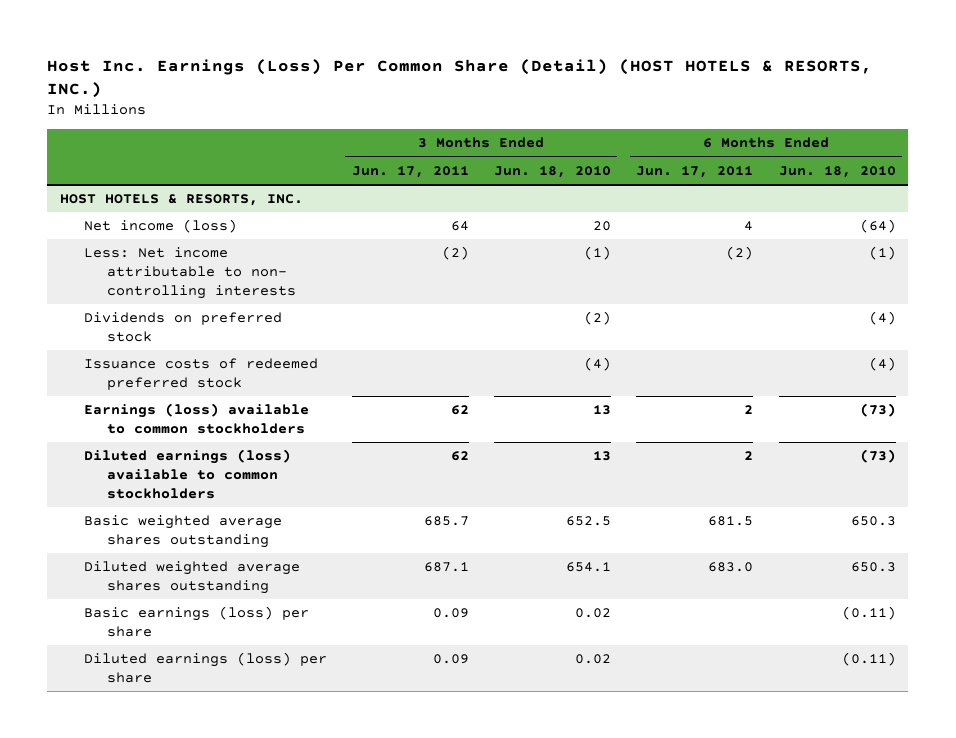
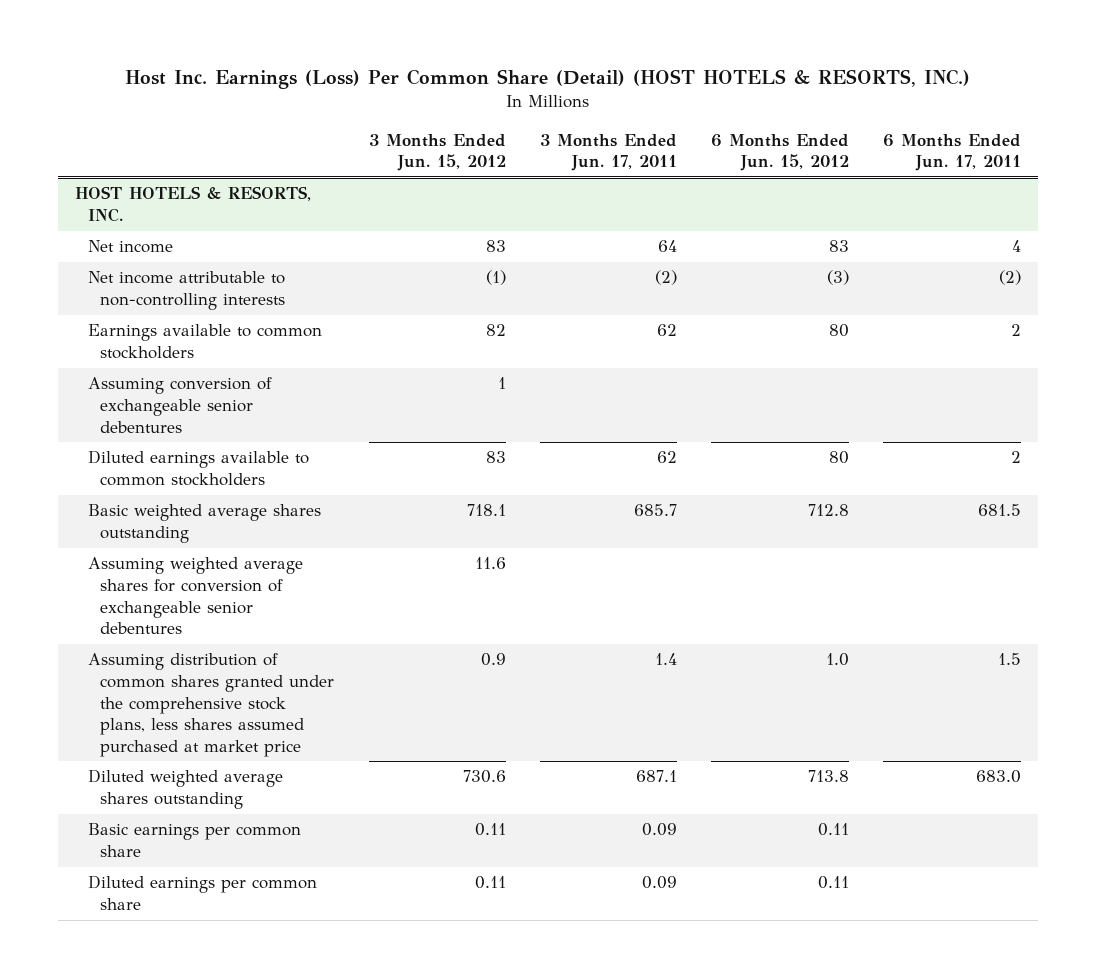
[494,165,612,178] Jun. 18, 2010 -> none
[778,165,896,178] Jun. 18, 2010 -> none
none -> [368,133,506,172] 3 Months Ended Jun. 15, 2012
none -> [710,133,849,172] 6 Months Ended Jun. 15, 2012
[83,312,282,342] Dividends on preferred stock -> none
[83,358,318,390] Issuance costs of redeemed preferred stock -> none
[83,219,237,234] Net income (loss) -> [87,240,173,254] Net income
[83,247,297,299] Less: Net income attributable to non- controlling interests -> [87,271,286,310] Net income attributable to non-controlling interests
[83,403,309,434] Earnings (loss) available to common stockholders -> [87,324,322,359] Earnings available to common stockholders
none -> [87,377,272,433] Assuming conversion of exchangeable senior debentures
[83,449,291,499] Diluted earnings (loss) available to common stockholders -> [87,450,309,486] Diluted earnings available to common stockholders
none -> [87,557,303,635] Assuming weighted average shares for conversion of exchangeable senior debentures
none -> [87,653,335,757] Assuming distribution of common shares granted under the comprehensive stock plans, less shares assumed purchased at market price
[83,606,309,637] Basic earnings (loss) per share -> [87,823,301,857] Basic earnings per common share
[83,652,327,683] Diluted earnings (loss) per share -> [87,875,317,910] Diluted earnings per common share

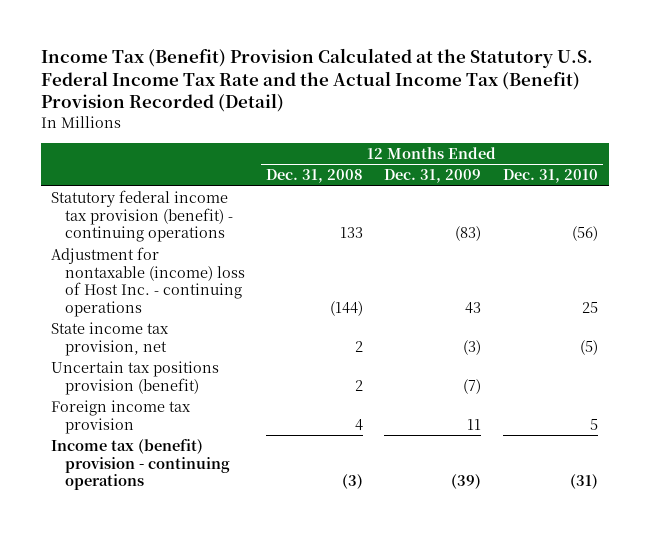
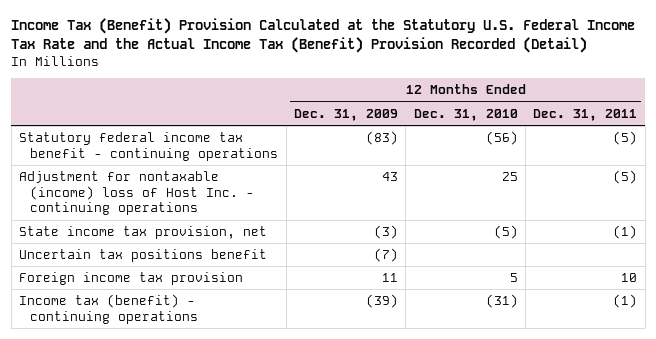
[266,169,364,184] Dec. 31, 2008 -> none
none -> [533,108,638,121] Dec. 31, 2011
[51,190,233,243] Statutory federal income tax provision (benefit) - continuing operations -> [19,132,279,161] Statutory federal income tax benefit - continuing operations
[51,361,220,395] Uncertain tax positions provision (benefit) -> [19,249,268,263] Uncertain tax positions benefit
[51,439,230,491] Income tax (benefit) provision - continuing operations -> [19,294,199,324] Income tax (benefit) - continuing operations

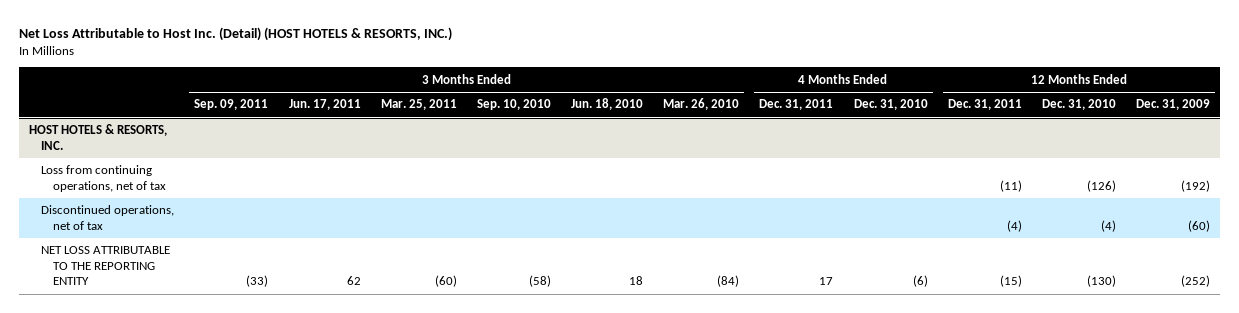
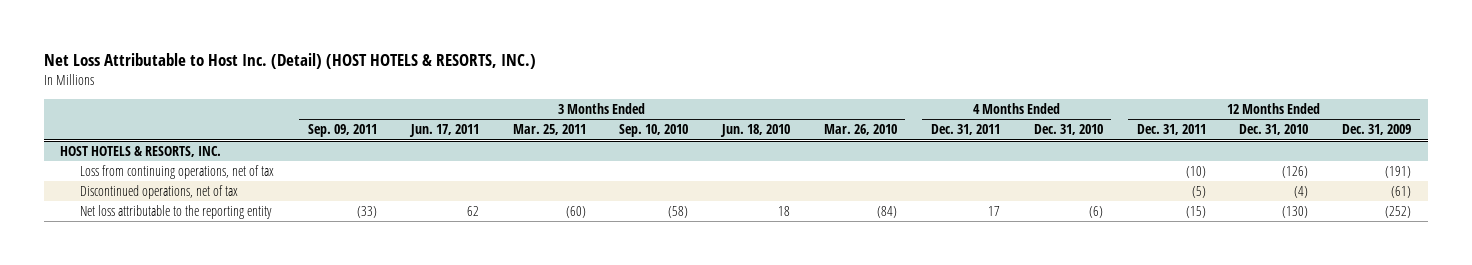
[999,179,1022,192] (11) -> [1185,166,1206,179] (10)
[1181,179,1211,192] (192) -> [1385,166,1412,179] (191)
[1006,219,1022,232] (4) -> [1191,186,1206,199] (5)
[1188,219,1211,232] (60) -> [1391,186,1412,199] (61)
[41,246,171,286] NET LOSS ATTRIBUTABLE TO THE REPORTING ENTITY -> [80,205,273,220] Net loss attributable to the reporting entity

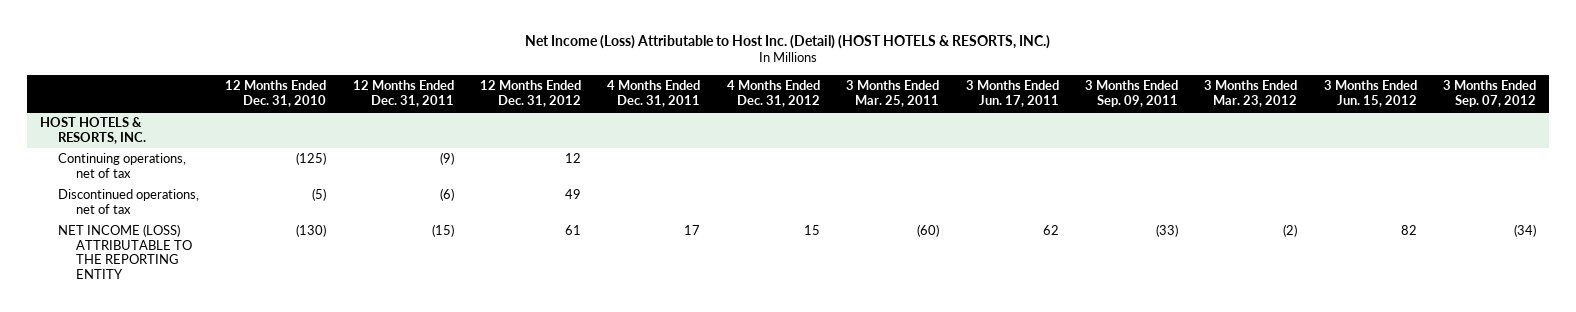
[43,52,536,69] Net Loss Attributable to Host Inc. (Detail) (HOST HOTELS & RESORTS, INC.) -> [524,34,1050,49] Net Income (Loss) Attributable to Host Inc. (Detail) (HOST HOTELS & RESORTS, INC.)
[619,124,689,138] Sep. 10, 2010 -> none
[720,124,791,138] Jun. 18, 2010 -> none
[824,124,898,136] Mar. 26, 2010 -> none
[1033,124,1103,136] Dec. 31, 2010 -> none
[1342,124,1412,136] Dec. 31, 2009 -> none
none -> [480,80,582,107] 12 Months Ended Dec. 31, 2012
none -> [726,80,820,107] 4 Months Ended Dec. 31, 2012
none -> [1204,80,1298,107] 3 Months Ended Mar. 23, 2012
none -> [1323,80,1417,107] 3 Months Ended Jun. 15, 2012
none -> [1443,80,1537,107] 3 Months Ended Sep. 07, 2012
[80,165,275,180] Loss from continuing operations, net of tax -> [57,153,186,178] Continuing operations, net of tax
[1185,166,1206,179] (10) -> [439,152,454,166] (9)
[1282,166,1309,179] (126) -> [296,152,327,166] (125)
[1191,186,1206,199] (5) -> [439,188,454,202] (6)
[1294,186,1309,199] (4) -> [312,188,327,202] (5)
[80,205,273,220] Net loss attributable to the reporting entity -> [57,224,192,279] NET INCOME (LOSS) ATTRIBUTABLE TO THE REPORTING ENTITY

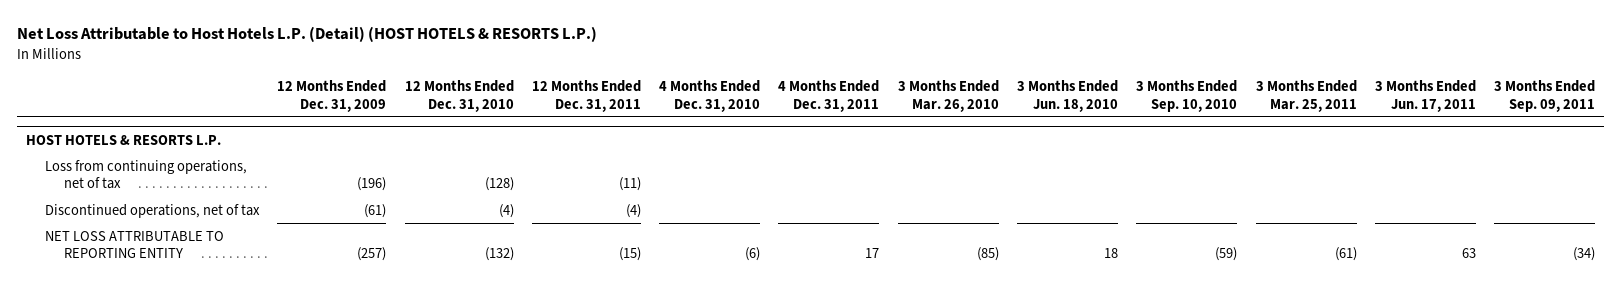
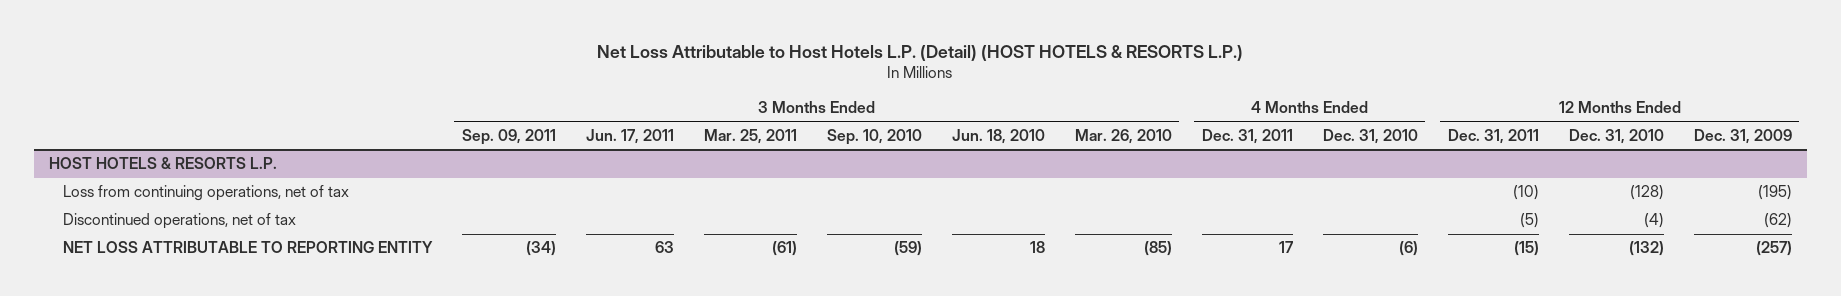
[357,177,387,192] (196) -> [1757,185,1792,201] (195)
[618,177,641,192] (11) -> [1512,185,1539,201] (10)
[364,203,387,218] (61) -> [1763,213,1792,229] (62)
[625,203,641,218] (4) -> [1519,213,1539,229] (5)

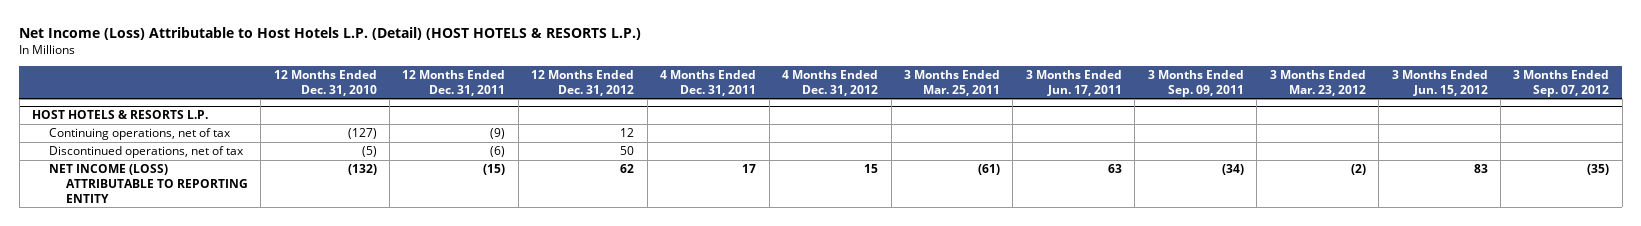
[597,44,1244,61] Net Loss Attributable to Host Hotels L.P. (Detail) (HOST HOTELS & RESORTS L.P.) -> [19,26,642,40] Net Income (Loss) Attributable to Host Hotels L.P. (Detail) (HOST HOTELS & RESORTS L.P.)
[826,128,922,145] Sep. 10, 2010 -> none
[951,128,1045,144] Jun. 18, 2010 -> none
[1074,128,1172,144] Mar. 26, 2010 -> none
[1322,128,1418,144] Dec. 31, 2010 -> none
[1693,128,1792,144] Dec. 31, 2009 -> none
none -> [531,69,635,96] 12 Months Ended Dec. 31, 2012
none -> [782,69,879,96] 4 Months Ended Dec. 31, 2012
none -> [1269,69,1366,96] 3 Months Ended Mar. 23, 2012
none -> [1391,69,1488,96] 3 Months Ended Jun. 15, 2012
none -> [1513,69,1610,97] 3 Months Ended Sep. 07, 2012
[62,185,349,202] Loss from continuing operations, net of tax -> [48,128,231,141] Continuing operations, net of tax
[1512,185,1539,201] (10) -> [490,128,506,140] (9)
[1629,185,1664,201] (128) -> [347,128,377,140] (127)
[1519,213,1539,229] (5) -> [490,146,506,158] (6)
[1643,213,1664,229] (4) -> [361,146,377,158] (5)
[62,241,433,254] NET LOSS ATTRIBUTABLE TO REPORTING ENTITY -> [48,164,248,203] NET INCOME (LOSS) ATTRIBUTABLE TO REPORTING ENTITY

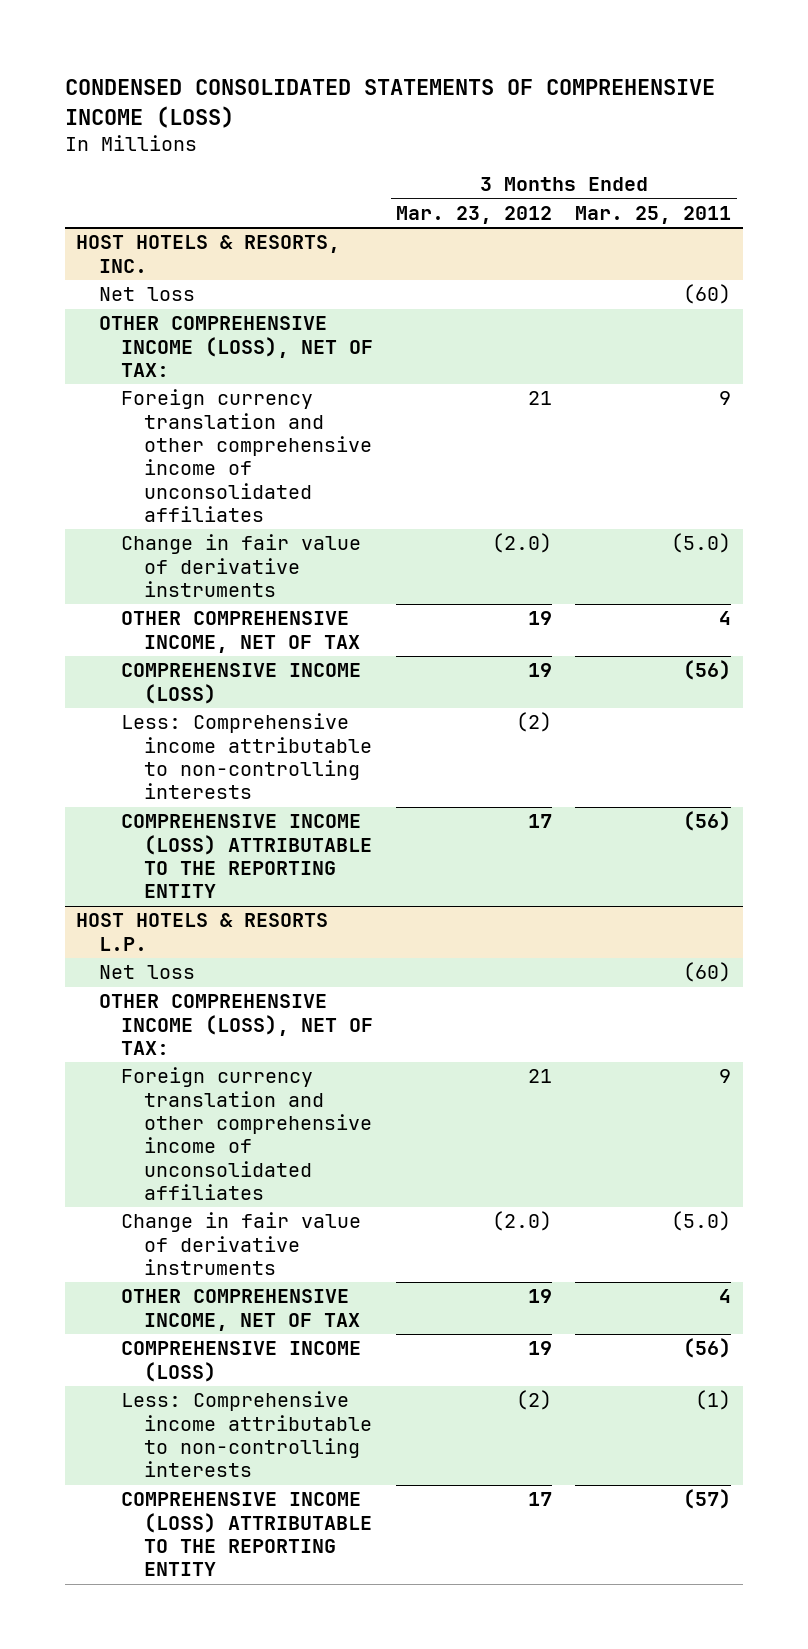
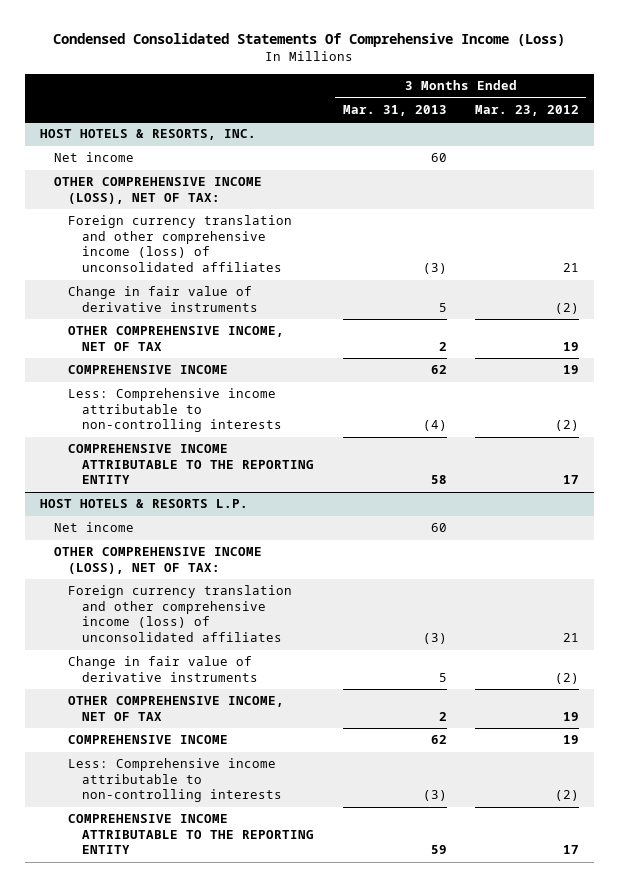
[64,78,715,128] CONDENSED CONSOLIDATED STATEMENTS OF COMPREHENSIVE INCOME (LOSS) -> [53,33,566,48] Condensed Consolidated Statements Of Comprehensive Income (Loss)
[575,205,732,224] Mar. 25, 2011 -> none
none -> [342,104,447,116] Mar. 31, 2013
[98,287,195,302] Net loss -> [53,152,134,163] Net income
[121,389,372,523] Foreign currency translation and other comprehensive income of unconsolidated affiliates -> [67,215,292,273] Foreign currency translation and other comprehensive income (loss) of unconsolidated affiliates
[492,533,553,554] (2.0) -> [555,302,580,314] (2)
[121,663,362,704] COMPREHENSIVE INCOME (LOSS) -> [67,365,228,375] COMPREHENSIVE INCOME
[121,814,372,899] COMPREHENSIVE INCOME (LOSS) ATTRIBUTABLE TO THE REPORTING ENTITY -> [67,444,314,485] COMPREHENSIVE INCOME ATTRIBUTABLE TO THE REPORTING ENTITY
[98,965,195,980] Net loss -> [53,522,134,533] Net income
[121,1067,372,1201] Foreign currency translation and other comprehensive income of unconsolidated affiliates -> [67,585,292,643] Foreign currency translation and other comprehensive income (loss) of unconsolidated affiliates
[492,1211,553,1232] (2.0) -> [555,672,580,684] (2)
[121,1341,362,1382] COMPREHENSIVE INCOME (LOSS) -> [67,735,228,745] COMPREHENSIVE INCOME
[121,1492,372,1577] COMPREHENSIVE INCOME (LOSS) ATTRIBUTABLE TO THE REPORTING ENTITY -> [67,814,314,855] COMPREHENSIVE INCOME ATTRIBUTABLE TO THE REPORTING ENTITY

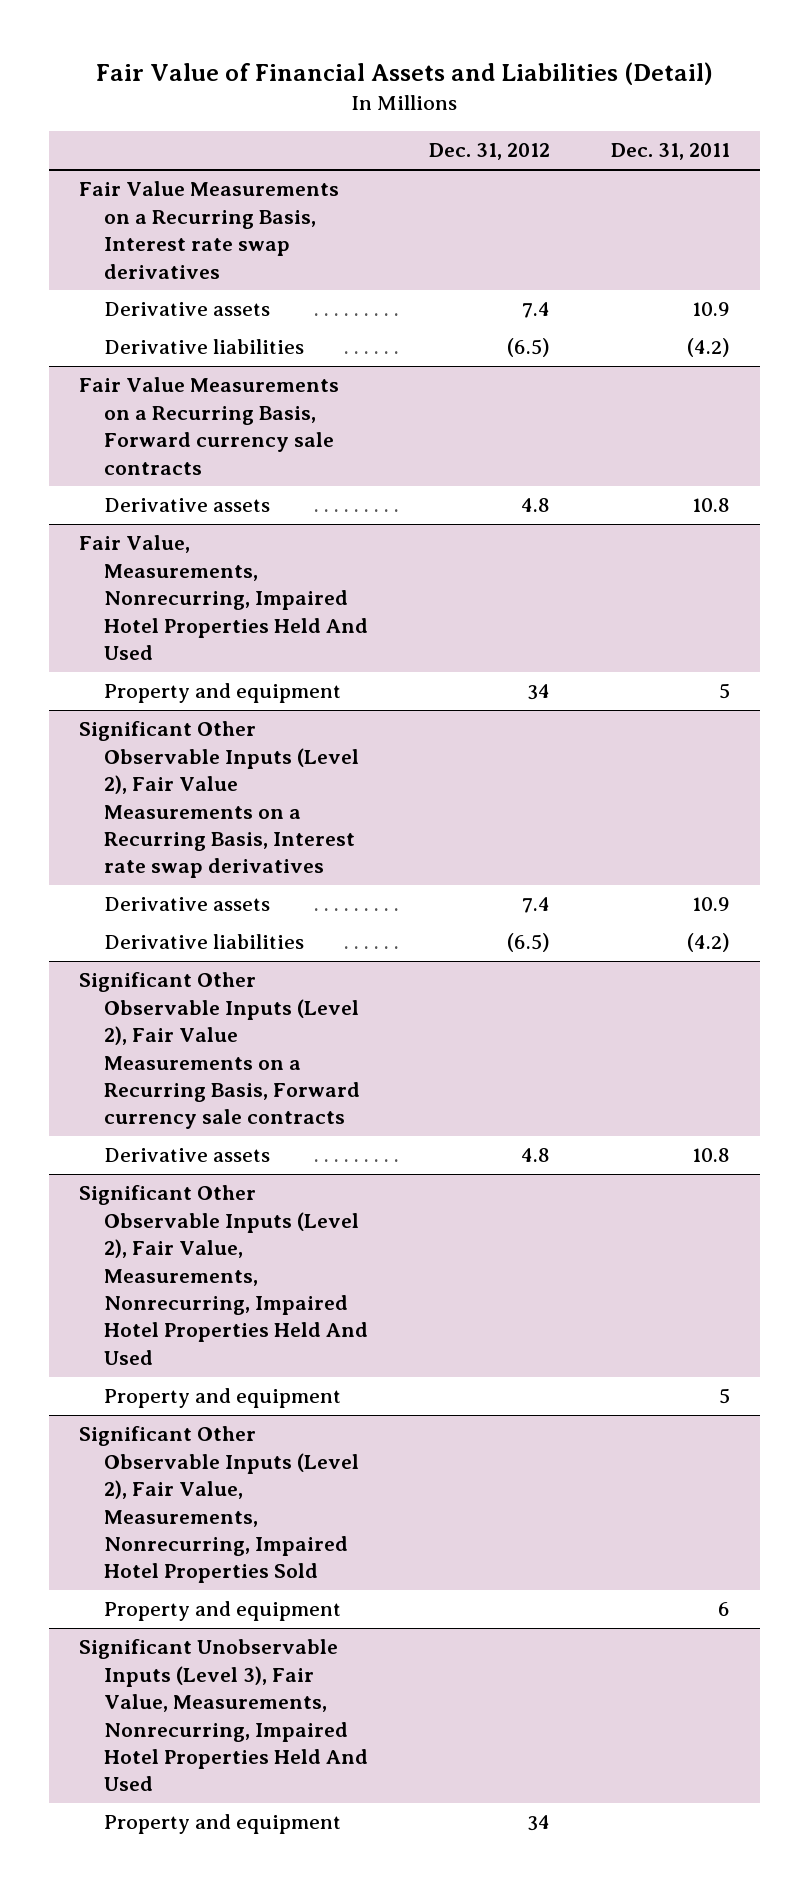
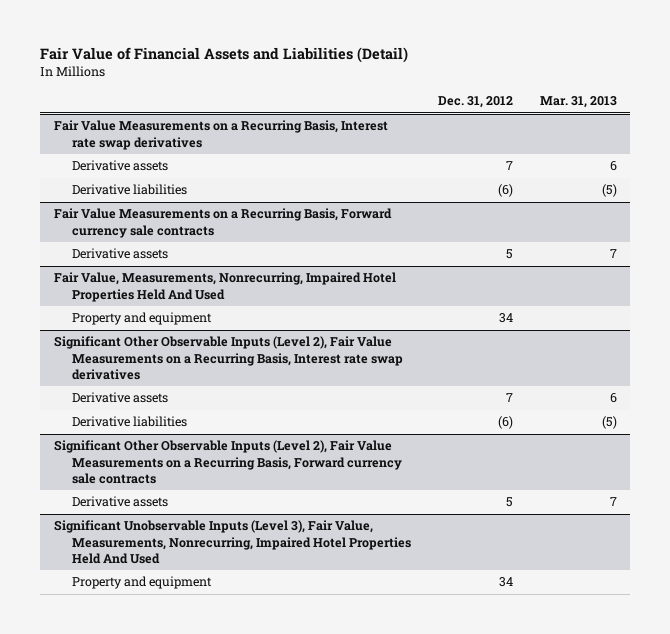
[610,143,730,161] Dec. 31, 2011 -> none
none -> [539,96,617,109] Mar. 31, 2013
[521,302,550,319] 7.4 -> [505,161,513,171] 7
[506,338,550,358] (6.5) -> [497,184,513,198] (6)
[520,498,550,513] 4.8 -> [505,249,513,260] 5
[521,897,550,914] 7.4 -> [505,393,513,403] 7
[506,933,550,953] (6.5) -> [497,416,513,430] (6)
[78,1185,369,1365] Significant Other Observable Inputs (Level 2), Fair Value, Measurements, Nonrecurring, Impaired Hotel Properties Held And Used -> none
[104,1388,342,1409] Property and equipment -> none
[78,1426,360,1584] Significant Other Observable Inputs (Level 2), Fair Value, Measurements, Nonrecurring, Impaired Hotel Properties Sold -> none
[104,1601,342,1622] Property and equipment -> none
[520,1148,550,1163] 4.8 -> [505,497,513,508] 5

